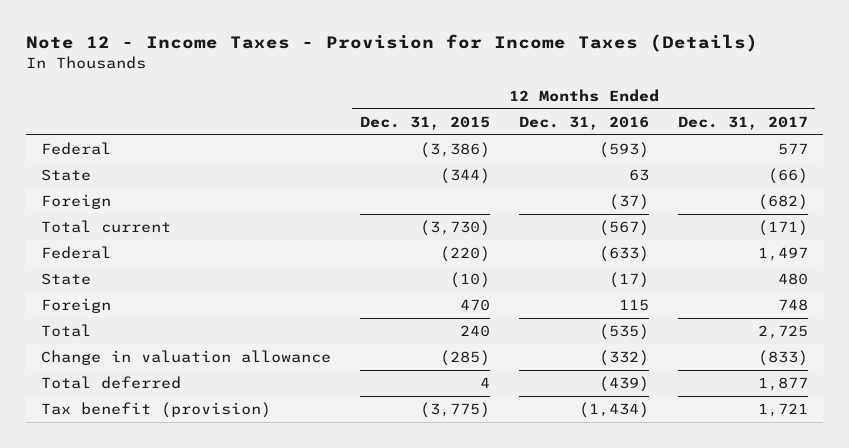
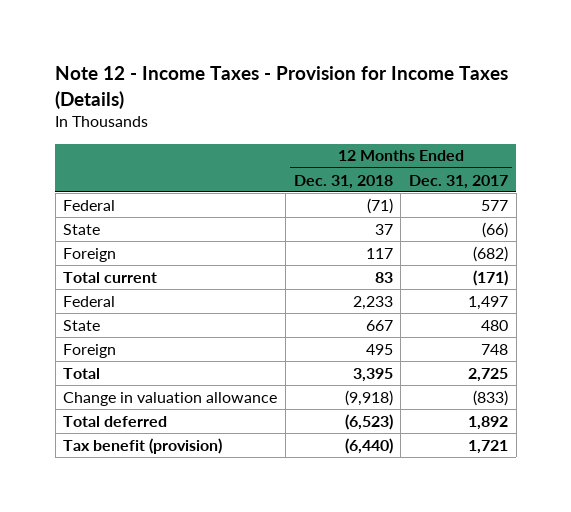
[359,115,490,130] Dec. 31, 2015 -> none
[518,115,649,130] Dec. 31, 2016 -> none
none -> [293,174,393,189] Dec. 31, 2018
[758,377,809,392] 1,877 -> [467,415,508,430] 1,892

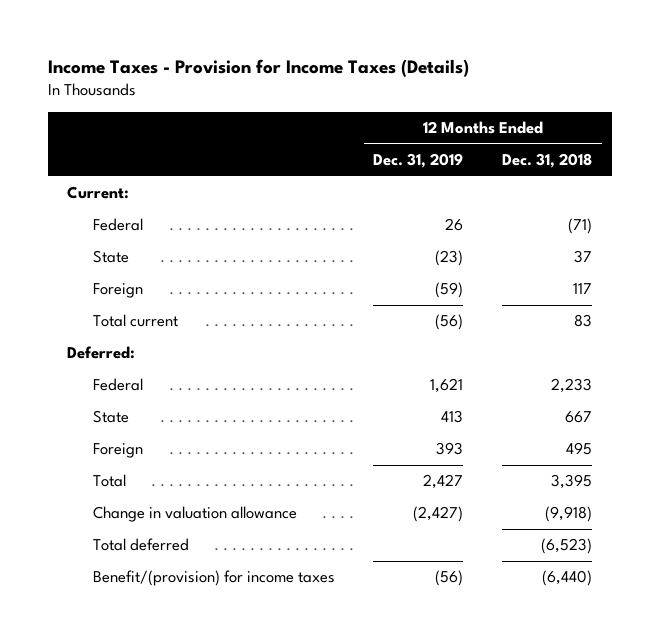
[55,66,509,109] Note 12 - Income Taxes - Provision for Income Taxes (Details) -> [47,59,469,78] Income Taxes - Provision for Income Taxes (Details)
[408,174,508,189] Dec. 31, 2017 -> none
none -> [373,153,464,169] Dec. 31, 2019
none -> [67,186,130,200] Current:
none -> [67,346,136,360] Deferred:
[63,437,223,454] Tax benefit (provision) -> [92,570,335,587] Benefit/(provision) for income taxes

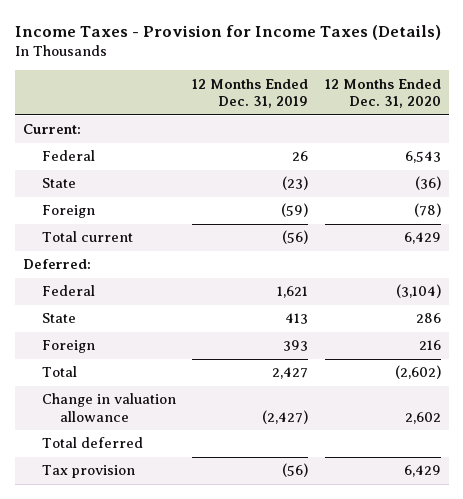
[502,153,593,169] Dec. 31, 2018 -> none
none -> [324,78,441,109] 12 Months Ended Dec. 31, 2020
[92,570,335,587] Benefit/(provision) for income taxes -> [41,465,135,479] Tax provision

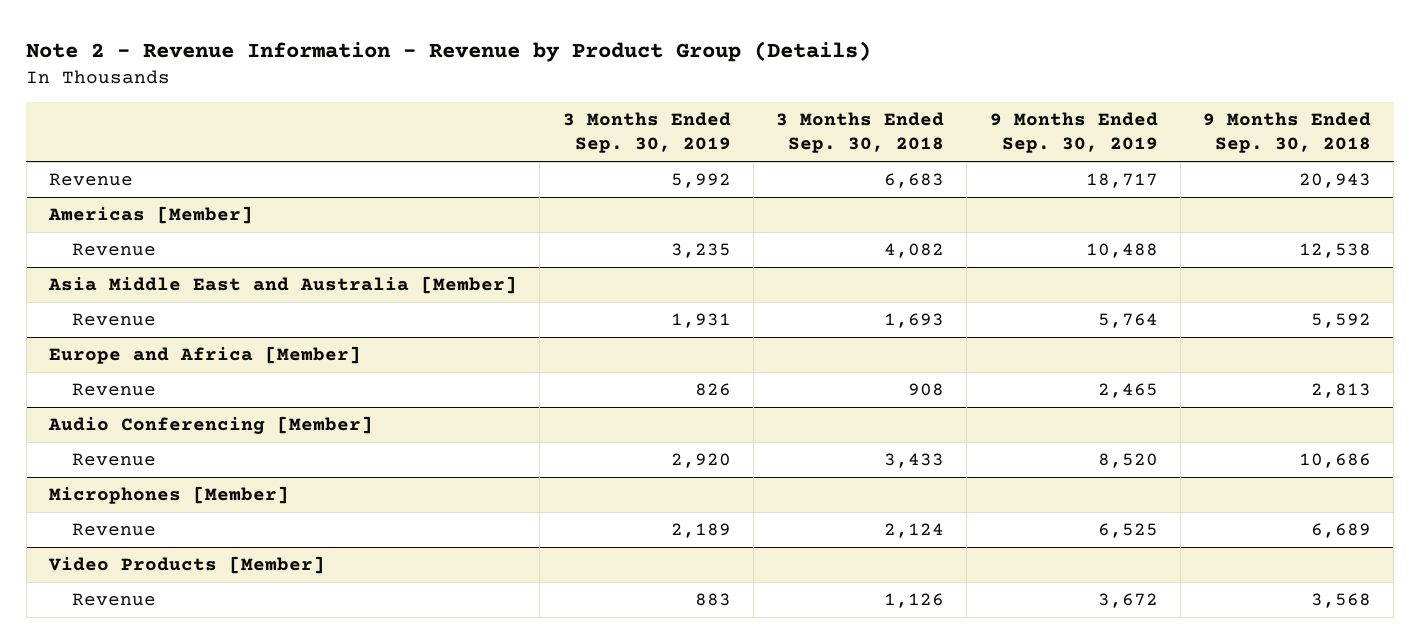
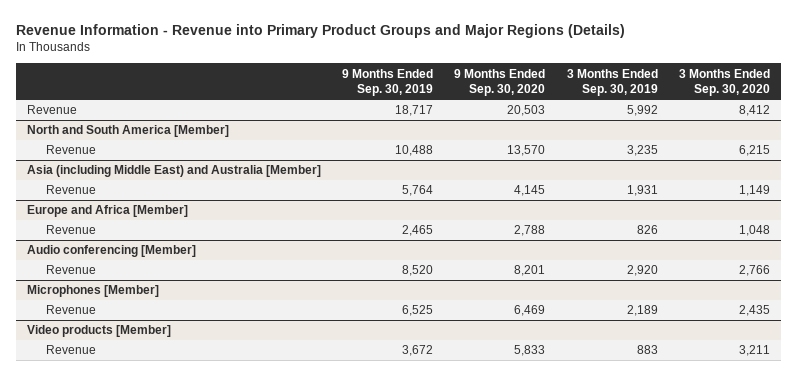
[26,40,872,62] Note 2 - Revenue Information - Revenue by Product Group (Details) -> [16,24,626,39] Revenue Information - Revenue into Primary Product Groups and Major Regions (Details)
[776,112,945,154] 3 Months Ended Sep. 30, 2018 -> none
[1203,112,1372,154] 9 Months Ended Sep. 30, 2018 -> none
none -> [454,68,546,97] 9 Months Ended Sep. 30, 2020
none -> [678,68,770,97] 3 Months Ended Sep. 30, 2020
[48,206,254,225] Americas [Member] -> [27,125,230,138] North and South America [Member]
[48,276,518,295] Asia Middle East and Australia [Member] -> [27,165,322,178] Asia (including Middle East) and Australia [Member]
[48,416,374,435] Audio Conferencing [Member] -> [27,245,197,258] Audio conferencing [Member]
[48,556,326,575] Video Products [Member] -> [27,325,172,338] Video products [Member]

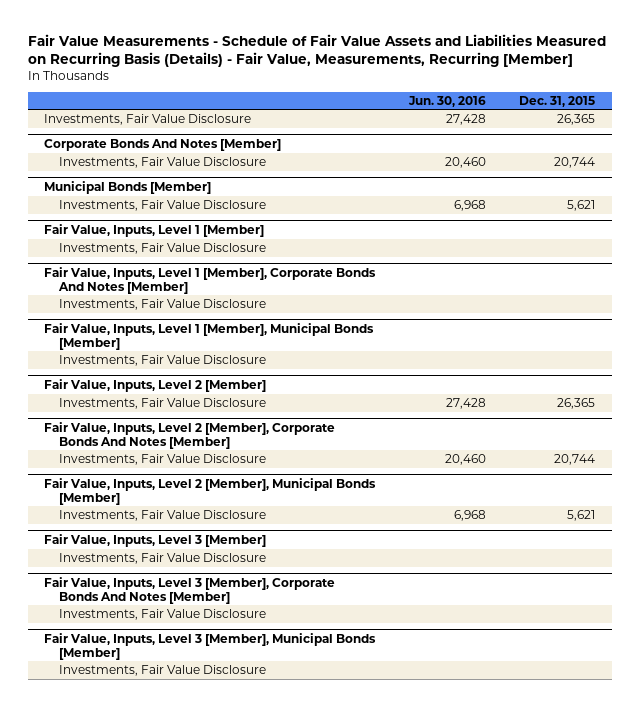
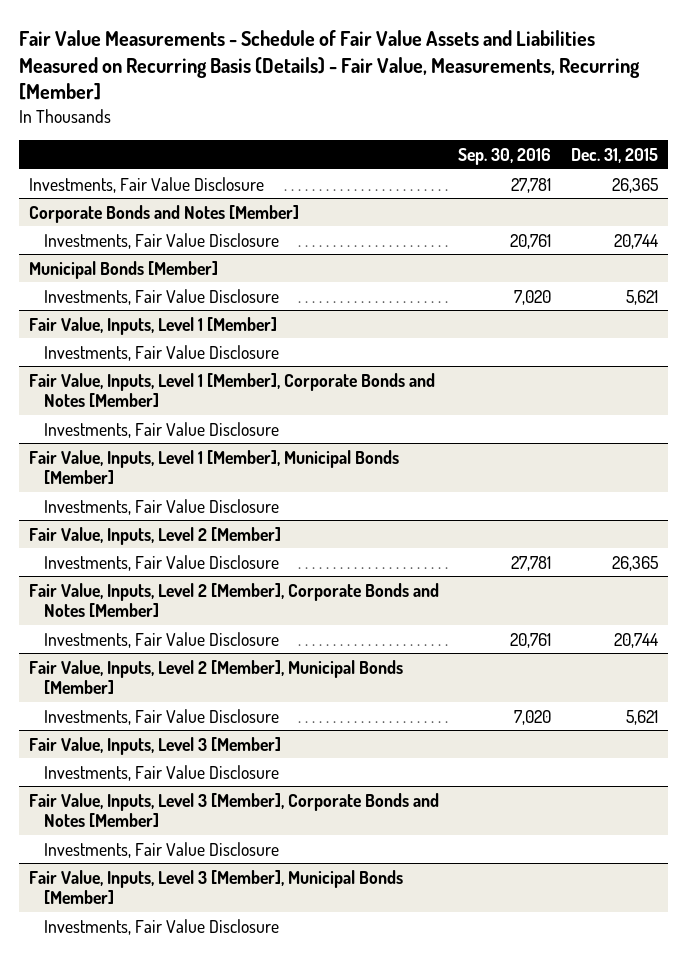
[407,95,486,107] Jun. 30, 2016 -> none
none -> [458,147,552,165] Sep. 30, 2016
[44,138,282,151] Corporate Bonds And Notes [Member] -> [28,204,299,223] Corporate Bonds and Notes [Member]
[44,266,377,294] Fair Value, Inputs, Level 1 [Member], Corporate Bonds And Notes [Member] -> [28,372,435,407] Fair Value, Inputs, Level 1 [Member], Corporate Bonds and Notes [Member]
[44,421,336,449] Fair Value, Inputs, Level 2 [Member], Corporate Bonds And Notes [Member] -> [28,582,439,617] Fair Value, Inputs, Level 2 [Member], Corporate Bonds and Notes [Member]
[44,576,336,604] Fair Value, Inputs, Level 3 [Member], Corporate Bonds And Notes [Member] -> [28,792,439,827] Fair Value, Inputs, Level 3 [Member], Corporate Bonds and Notes [Member]

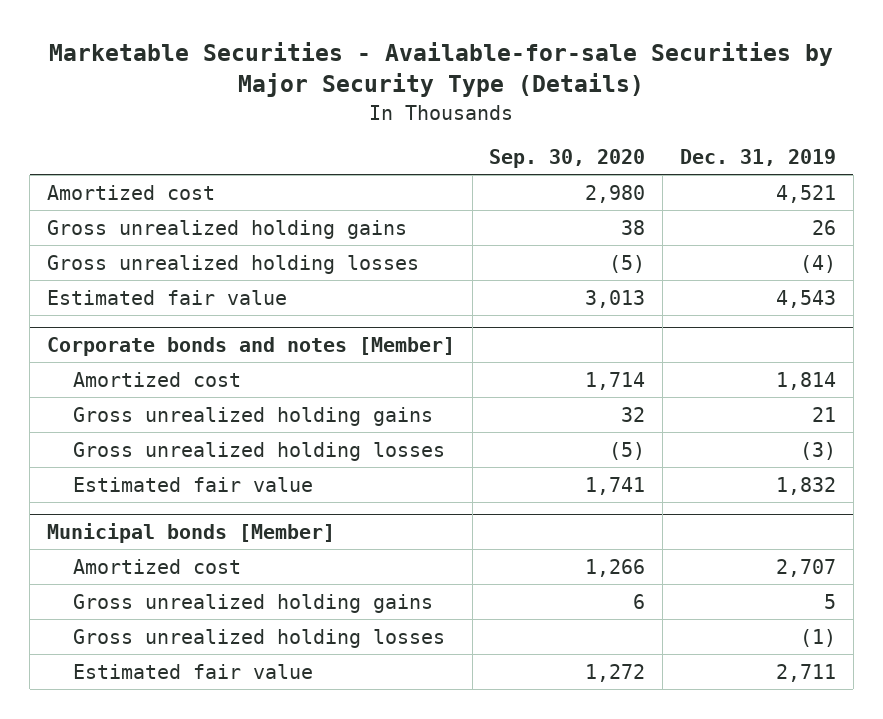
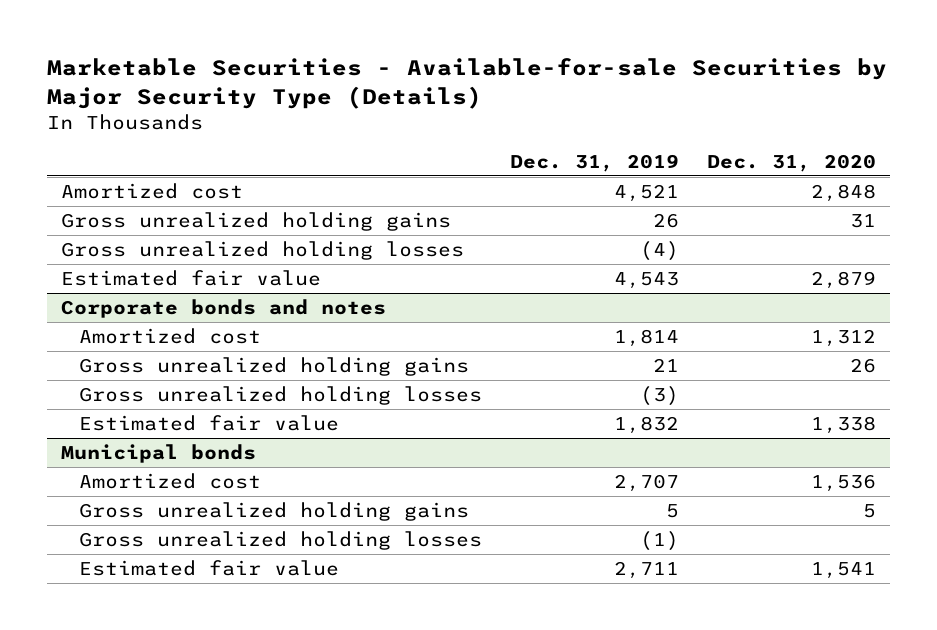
[489,149,646,169] Sep. 30, 2020 -> none
none -> [707,153,877,172] Dec. 31, 2020
[46,336,455,356] Corporate bonds and notes [Member] -> [60,298,386,318] Corporate bonds and notes
[46,522,335,543] Municipal bonds [Member] -> [60,443,256,463] Municipal bonds

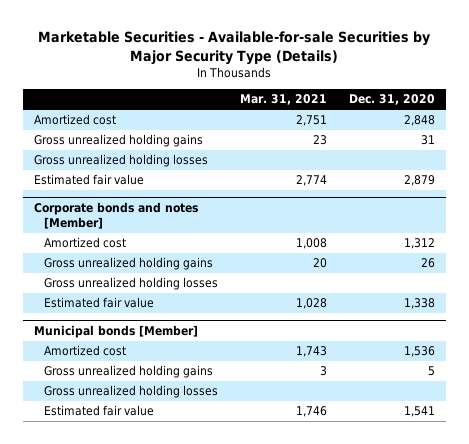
[510,153,680,172] Dec. 31, 2019 -> none
none -> [239,94,327,106] Mar. 31, 2021
[60,298,386,318] Corporate bonds and notes -> [34,202,199,230] Corporate bonds and notes [Member]
[60,443,256,463] Municipal bonds -> [34,325,199,339] Municipal bonds [Member]

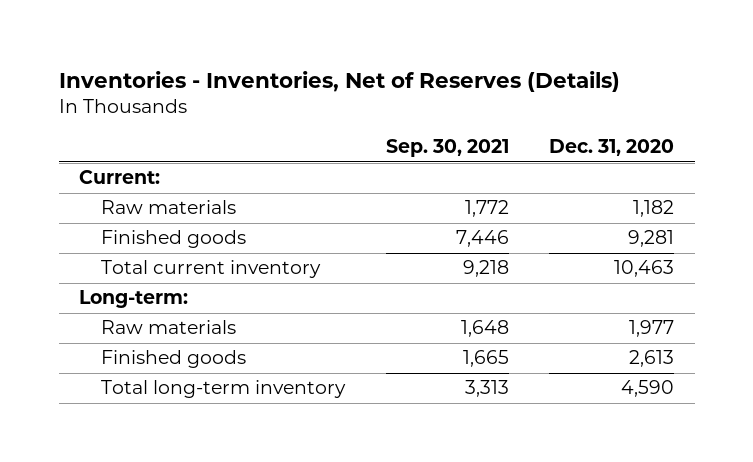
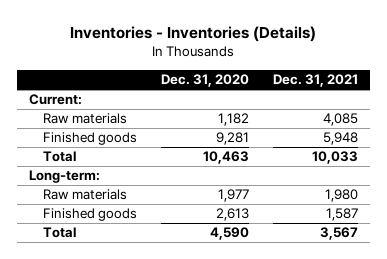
[58,70,620,92] Inventories - Inventories, Net of Reserves (Details) -> [70,26,317,43] Inventories - Inventories (Details)
[385,139,509,158] Sep. 30, 2021 -> none
none -> [272,74,358,88] Dec. 31, 2021
[101,260,322,279] Total current inventory -> [42,151,76,163] Total
[101,380,347,399] Total long-term inventory -> [42,227,76,239] Total

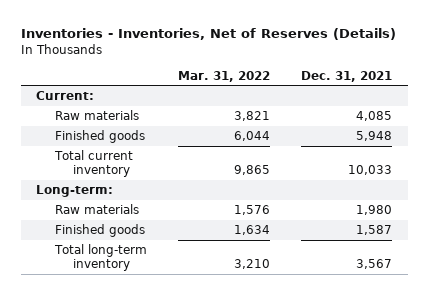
[70,26,317,43] Inventories - Inventories (Details) -> [20,28,396,41] Inventories - Inventories, Net of Reserves (Details)
[160,74,249,88] Dec. 31, 2020 -> none
none -> [177,70,270,82] Mar. 31, 2022
[42,151,76,163] Total -> [53,149,133,178] Total current inventory
[42,227,76,239] Total -> [53,243,147,272] Total long-term inventory

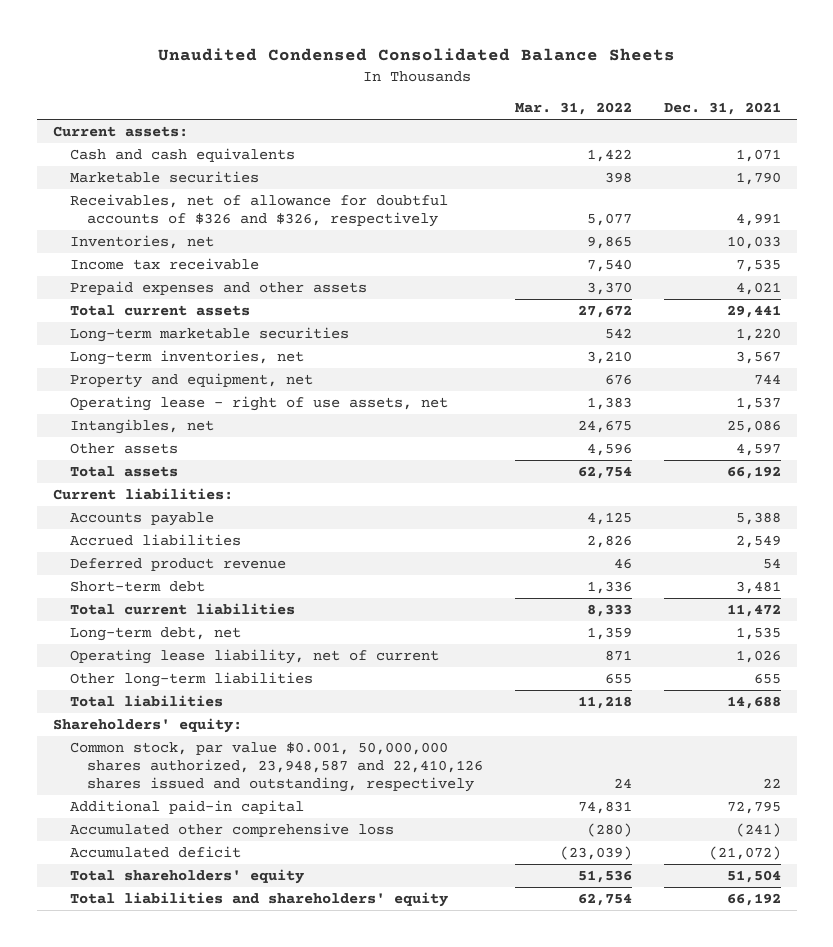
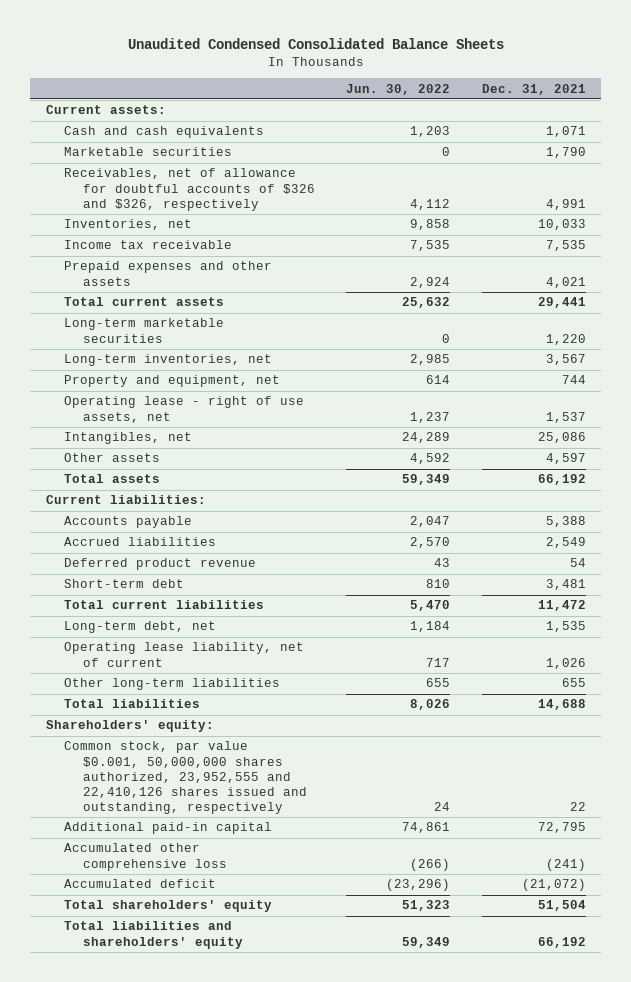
[514,102,632,116] Mar. 31, 2022 -> none
none -> [346,83,451,95] Jun. 30, 2022
[69,741,483,793] Common stock, par value $0.001, 50,000,000 shares authorized, 23,948,587 and 22,410,126 shares issued and outstanding, respectively -> [64,741,308,814] Common stock, par value $0.001, 50,000,000 shares authorized, 23,952,555 and 22,410,126 shares issued and outstanding, respectively

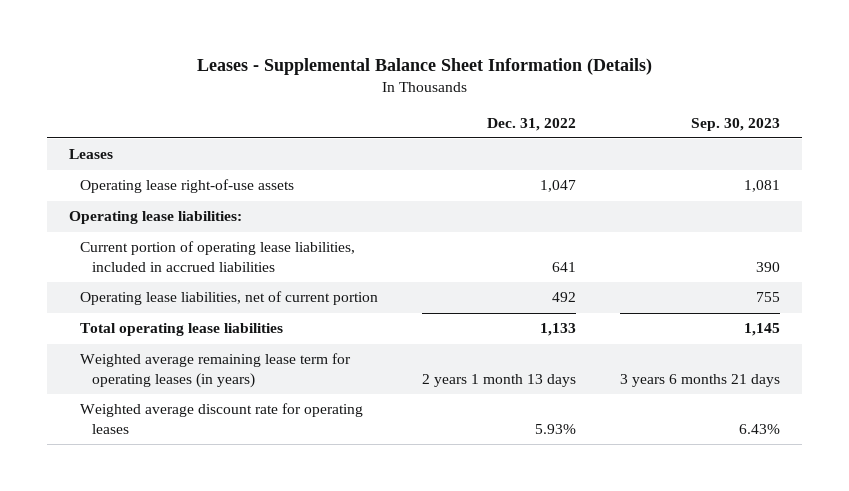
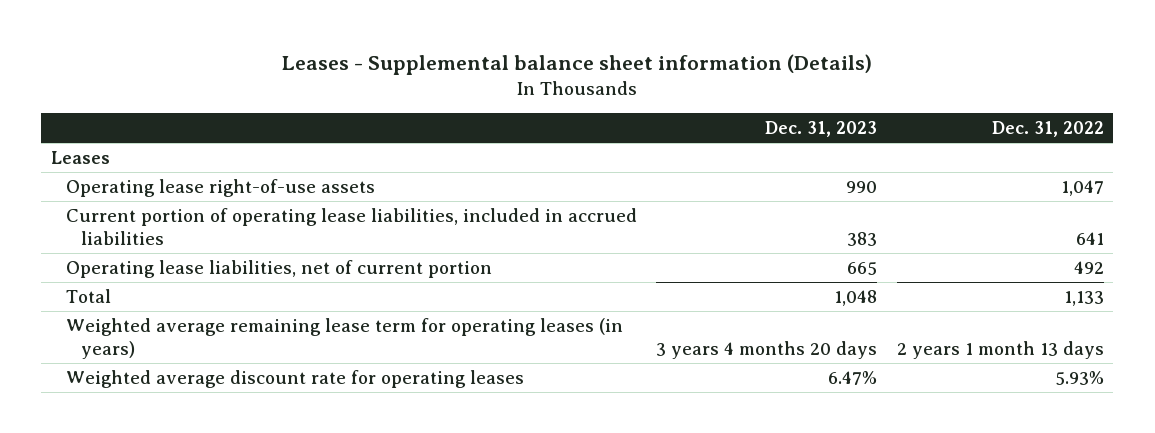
[196,57,652,75] Leases - Supplemental Balance Sheet Information (Details) -> [282,53,873,75] Leases - Supplemental balance sheet information (Details)
[691,117,781,131] Sep. 30, 2023 -> none
none -> [765,121,878,138] Dec. 31, 2023
[68,211,242,225] Operating lease liabilities: -> none
[80,323,284,337] Total operating lease liabilities -> [65,288,111,303] Total

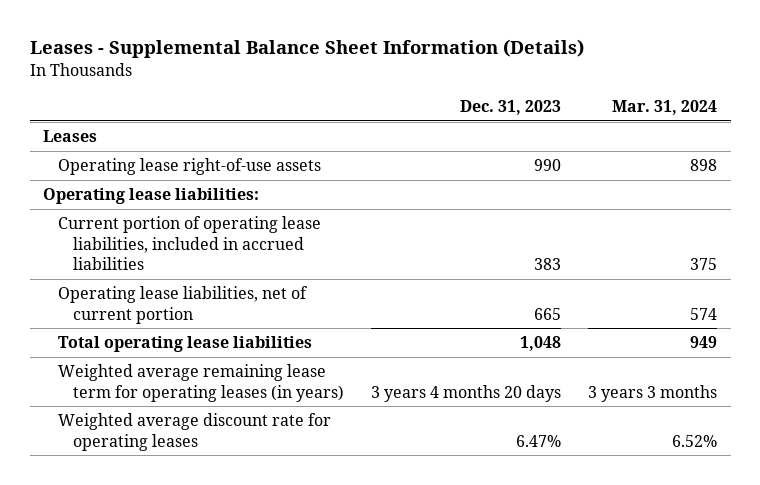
[282,53,873,75] Leases - Supplemental balance sheet information (Details) -> [29,39,584,59] Leases - Supplemental Balance Sheet Information (Details)
[991,121,1104,138] Dec. 31, 2022 -> none
none -> [611,99,717,115] Mar. 31, 2024
none -> [43,188,260,205] Operating lease liabilities:
[65,288,111,303] Total -> [57,336,312,353] Total operating lease liabilities

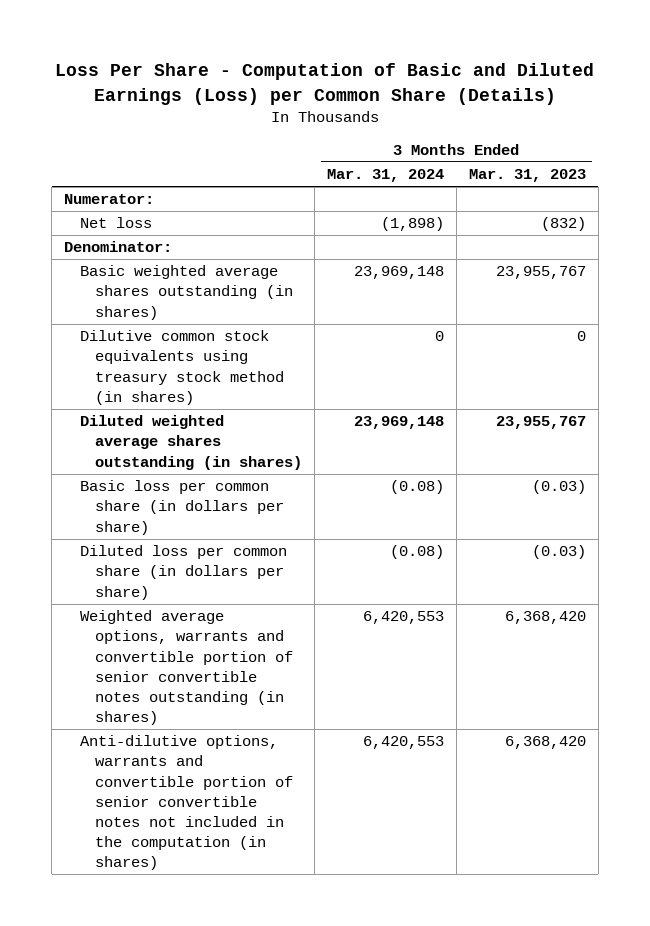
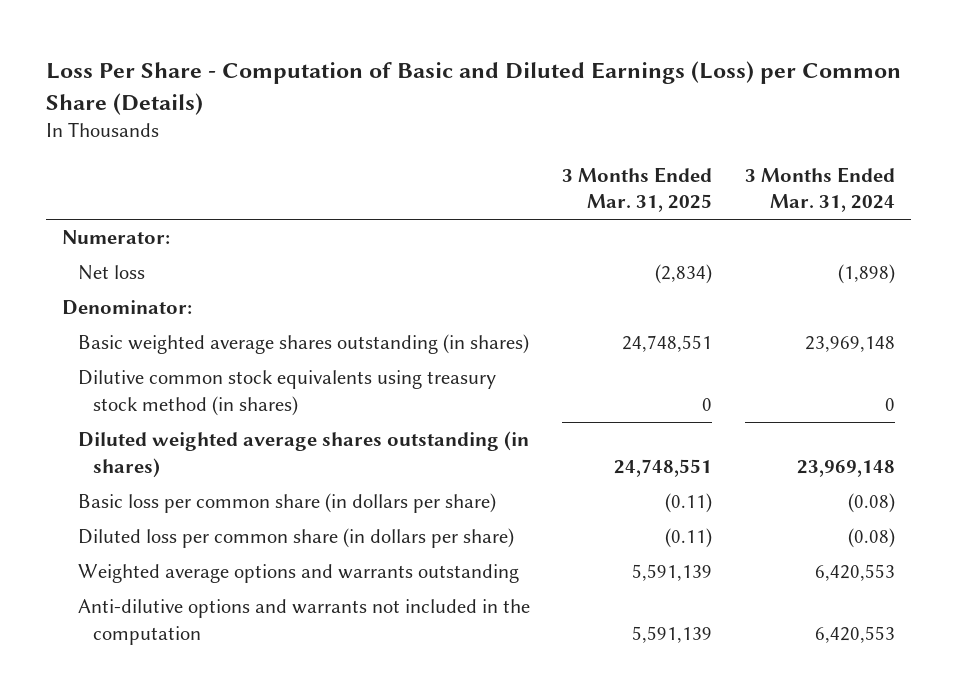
[468,169,586,183] Mar. 31, 2023 -> none
none -> [562,167,713,213] 3 Months Ended Mar. 31, 2025
[79,610,293,726] Weighted average options, warrants and convertible portion of senior convertible notes outstanding (in shares) -> [77,564,519,584] Weighted average options and warrants outstanding
[79,735,293,871] Anti-dilutive options, warrants and convertible portion of senior convertible notes not included in the computation (in shares) -> [77,599,530,645] Anti-dilutive options and warrants not included in the computation

